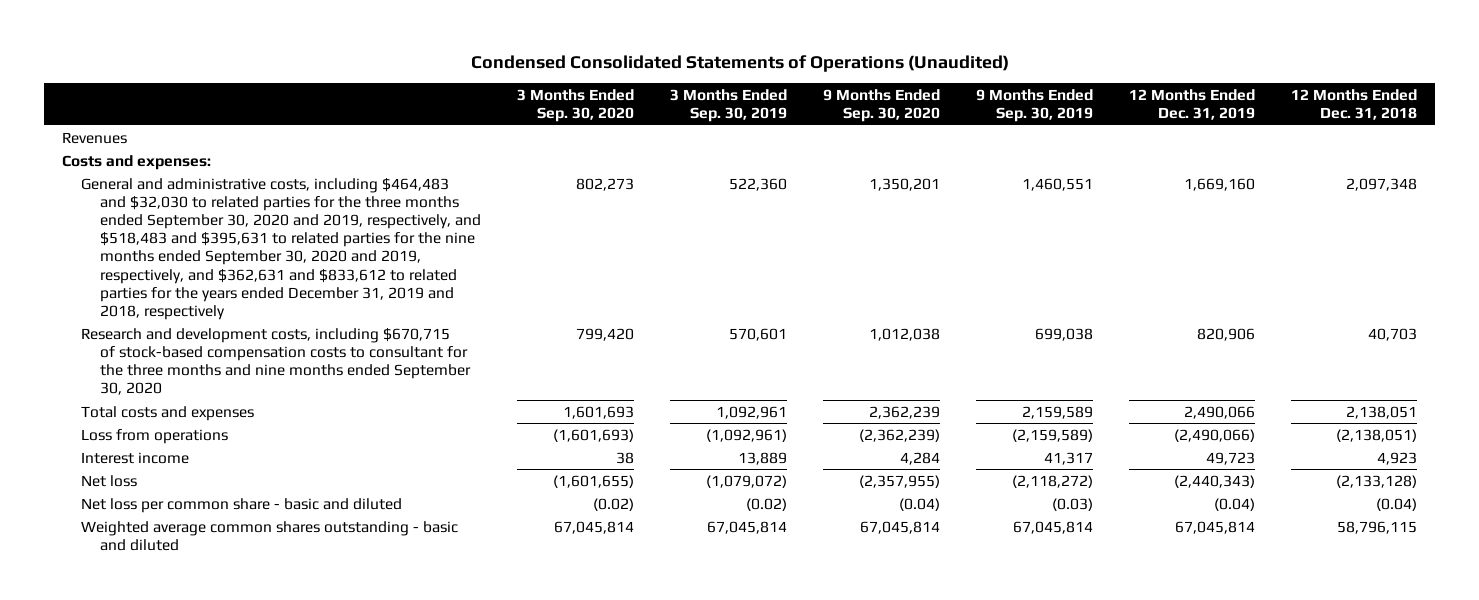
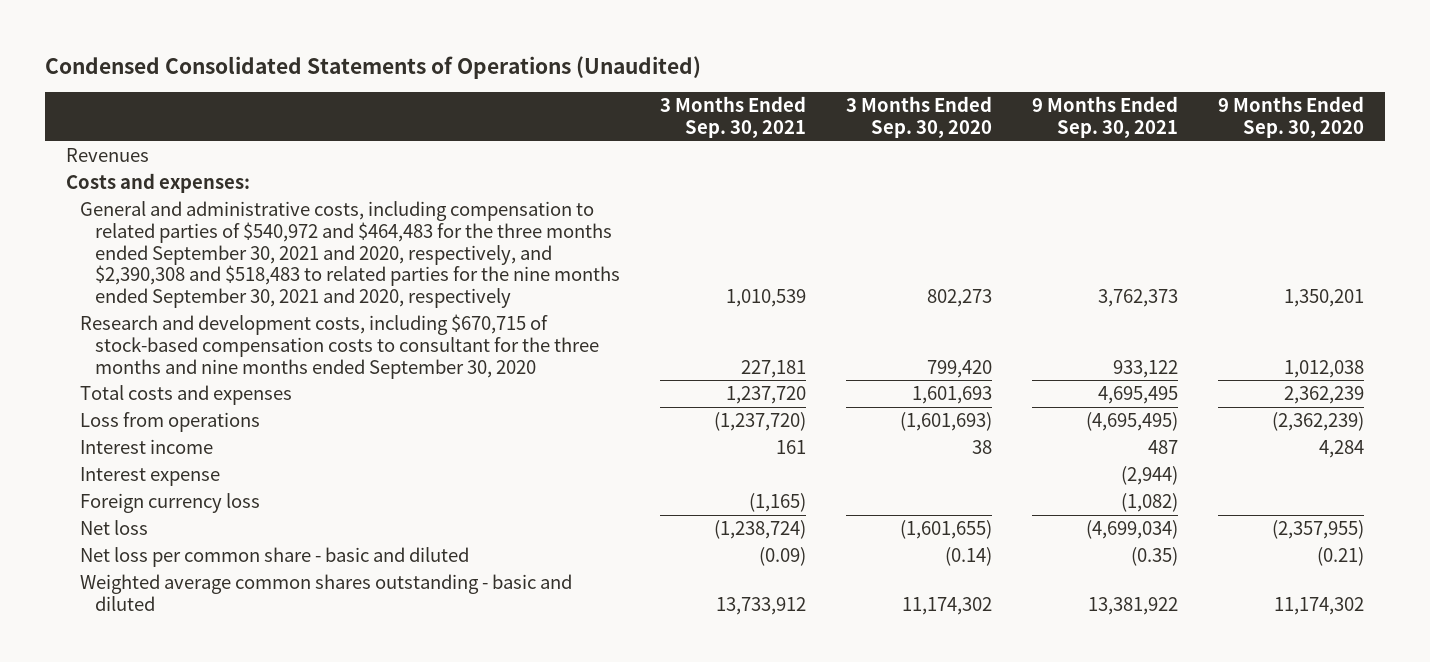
[670,89,788,123] 3 Months Ended Sep. 30, 2019 -> none
[976,89,1094,123] 9 Months Ended Sep. 30, 2019 -> none
[1129,89,1256,121] 12 Months Ended Dec. 31, 2019 -> none
[1291,89,1418,121] 12 Months Ended Dec. 31, 2018 -> none
none -> [659,96,806,139] 3 Months Ended Sep. 30, 2021
none -> [1032,96,1179,139] 9 Months Ended Sep. 30, 2021
[80,177,482,321] General and administrative costs, including $464,483 and $32,030 to related parties for the three months ended September 30, 2020 and 2019, respectively, and $518,483 and $395,631 to related parties for the nine months ended September 30, 2020 and 2019, respectively, and $362,631 and $833,612 to related parties for the years ended December 31, 2019 and 2018, respectively -> [80,201,620,309] General and administrative costs, including compensation to related parties of $540,972 and $464,483 for the three months ended September 30, 2021 and 2020, respectively, and $2,390,308 and $518,483 to related parties for the nine months ended September 30, 2021 and 2020, respectively
none -> [80,467,221,487] Interest expense
none -> [80,493,261,514] Foreign currency loss
[593,497,635,511] (0.02) -> [945,547,993,567] (0.14)
[899,497,941,511] (0.04) -> [1317,547,1365,567] (0.21)
[554,520,635,534] 67,045,814 -> [902,596,993,615] 11,174,302
[860,520,941,534] 67,045,814 -> [1274,596,1365,615] 11,174,302

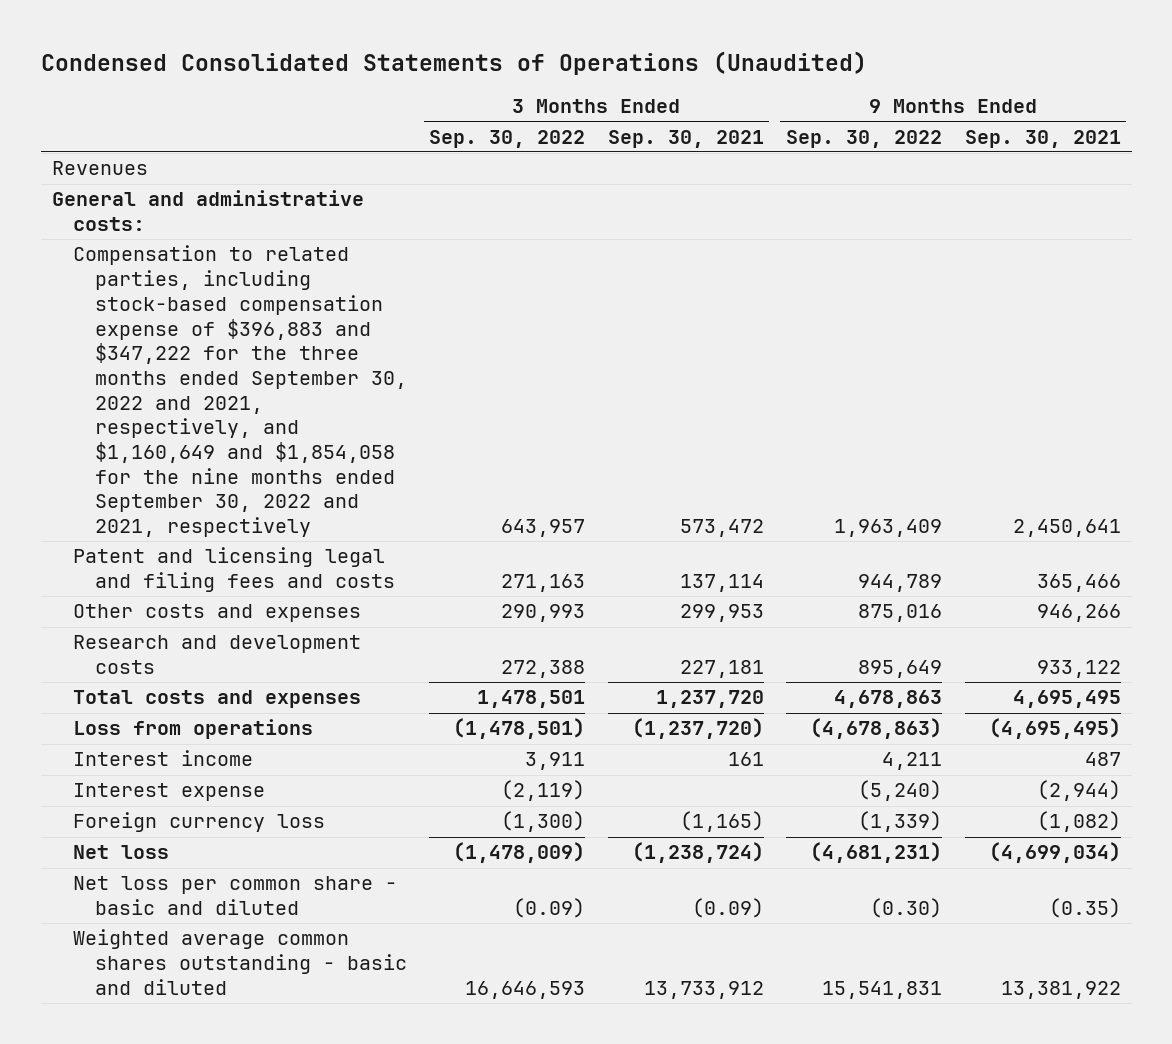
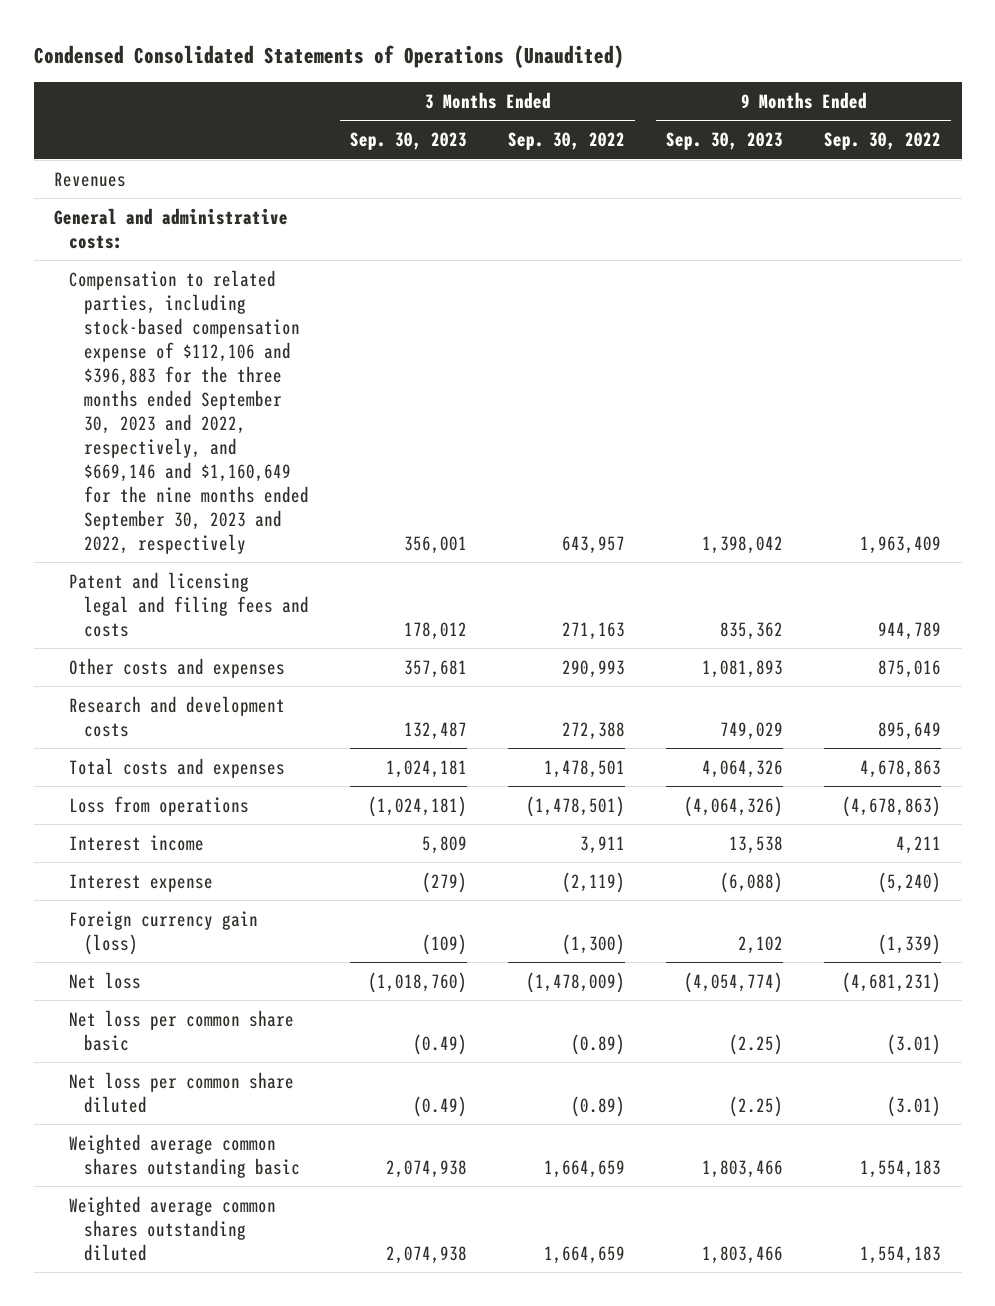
[607,129,764,148] Sep. 30, 2021 -> none
[964,129,1121,148] Sep. 30, 2021 -> none
none -> [350,132,468,151] Sep. 30, 2023
none -> [666,132,784,151] Sep. 30, 2023
[73,245,407,538] Compensation to related parties, including stock-based compensation expense of $396,883 and $347,222 for the three months ended September 30, 2022 and 2021, respectively, and $1,160,649 and $1,854,058 for the nine months ended September 30, 2022 and 2021, respectively -> [69,269,310,554] Compensation to related parties, including stock-based compensation expense of $112,106 and $396,883 for the three months ended September 30, 2023 and 2022, respectively, and $669,146 and $1,160,649 for the nine months ended September 30, 2023 and 2022, respectively
[73,812,326,833] Foreign currency loss -> [69,910,259,955] Foreign currency gain (loss)
[73,876,398,916] Net loss per common share - basic and diluted -> [69,1009,295,1051] Net loss per common share basic
[513,898,586,919] (0.09) -> [571,1033,626,1055] (0.89)
[870,898,943,919] (0.30) -> [887,1033,942,1055] (3.01)
none -> [69,1071,295,1113] Net loss per common share diluted
[73,929,407,995] Weighted average common shares outstanding - basic and diluted -> [69,1133,301,1178] Weighted average common shares outstanding basic
[465,980,586,999] 16,646,593 -> [544,1159,626,1178] 1,664,659
[822,980,943,999] 15,541,831 -> [860,1159,942,1178] 1,554,183
none -> [69,1195,277,1261] Weighted average common shares outstanding diluted

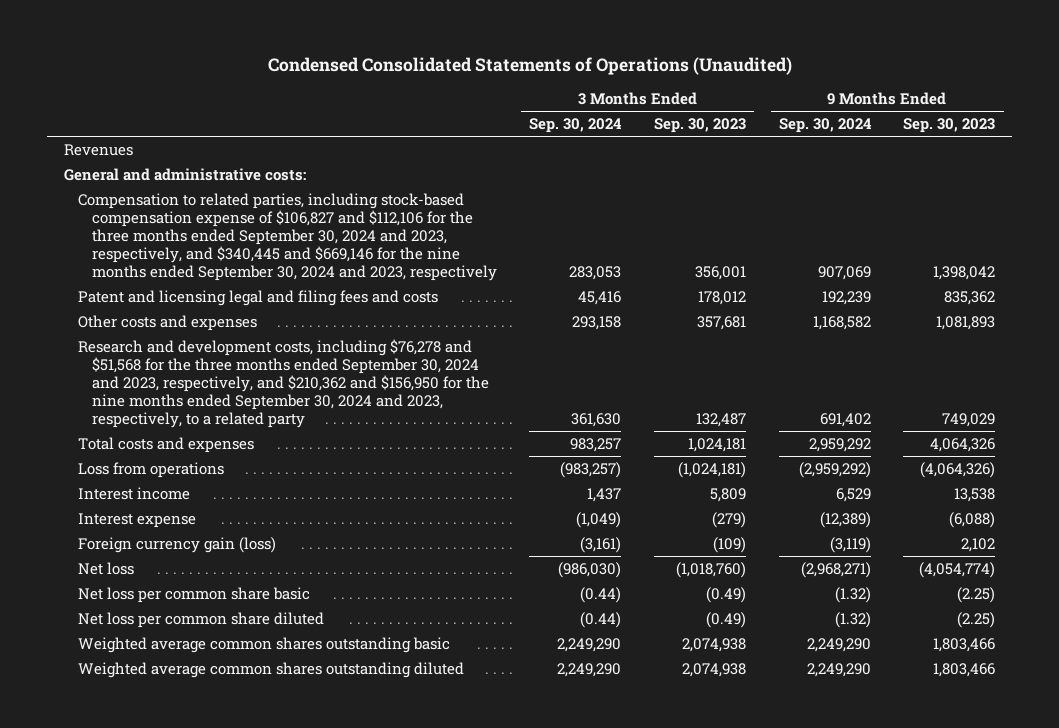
[508,132,626,151] Sep. 30, 2022 -> none
[824,132,942,151] Sep. 30, 2022 -> none
none -> [529,118,623,134] Sep. 30, 2024
none -> [778,118,872,134] Sep. 30, 2024
[69,269,310,554] Compensation to related parties, including stock-based compensation expense of $112,106 and $396,883 for the three months ended September 30, 2023 and 2022, respectively, and $669,146 and $1,160,649 for the nine months ended September 30, 2023 and 2022, respectively -> [77,192,497,282] Compensation to related parties, including stock-based compensation expense of $106,827 and $112,106 for the three months ended September 30, 2024 and 2023, respectively, and $340,445 and $669,146 for the nine months ended September 30, 2024 and 2023, respectively
[69,695,286,737] Research and development costs -> [77,338,489,429] Research and development costs, including $76,278 and $51,568 for the three months ended September 30, 2024 and 2023, respectively, and $210,362 and $156,950 for the nine months ended September 30, 2024 and 2023, respectively, to a related party

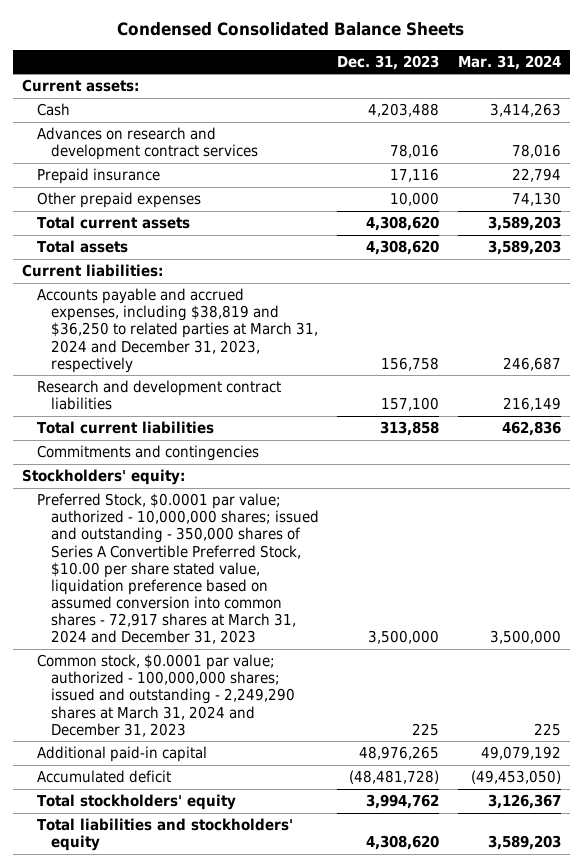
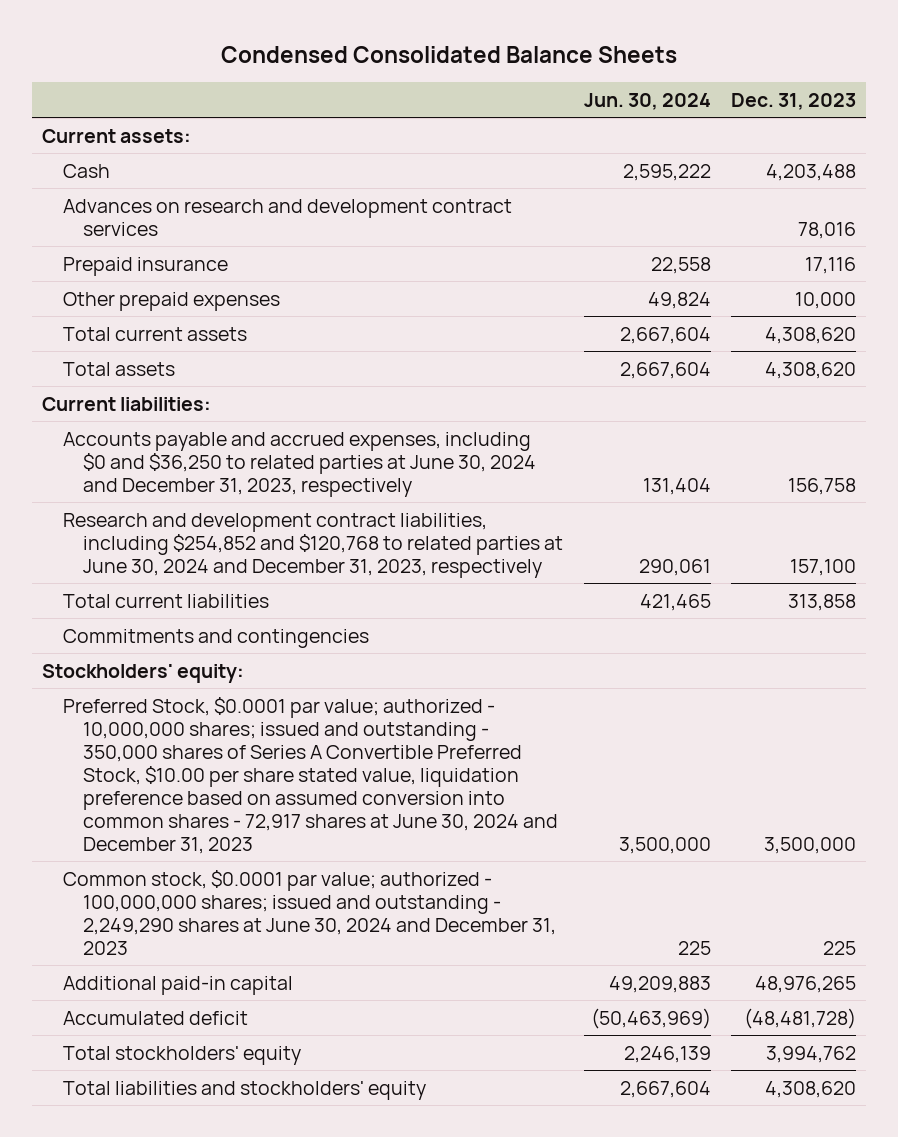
[457,54,561,70] Mar. 31, 2024 -> none
none -> [583,93,711,111] Jun. 30, 2024
[36,288,319,373] Accounts payable and accrued expenses, including $38,819 and $36,250 to related parties at March 31, 2024 and December 31, 2023, respectively -> [62,431,537,497] Accounts payable and accrued expenses, including $0 and $36,250 to related parties at June 30, 2024 and December 31, 2023, respectively
[36,380,281,411] Research and development contract liabilities -> [62,512,564,578] Research and development contract liabilities, including $254,852 and $120,768 to related parties at June 30, 2024 and December 31, 2023, respectively
[36,493,320,645] Preferred Stock, $0.0001 par value; authorized - 10,000,000 shares; issued and outstanding - 350,000 shares of Series A Convertible Preferred Stock, $10.00 per share stated value, liquidation preference based on assumed conversion into common shares - 72,917 shares at March 31, 2024 and December 31, 2023 -> [62,696,559,854] Preferred Stock, $0.0001 par value; authorized - 10,000,000 shares; issued and outstanding - 350,000 shares of Series A Convertible Preferred Stock, $10.00 per share stated value, liquidation preference based on assumed conversion into common shares - 72,917 shares at June 30, 2024 and December 31, 2023
[36,654,296,737] Common stock, $0.0001 par value; authorized - 100,000,000 shares; issued and outstanding - 2,249,290 shares at March 31, 2024 and December 31, 2023 -> [62,869,557,955] Common stock, $0.0001 par value; authorized - 100,000,000 shares; issued and outstanding - 2,249,290 shares at June 30, 2024 and December 31, 2023

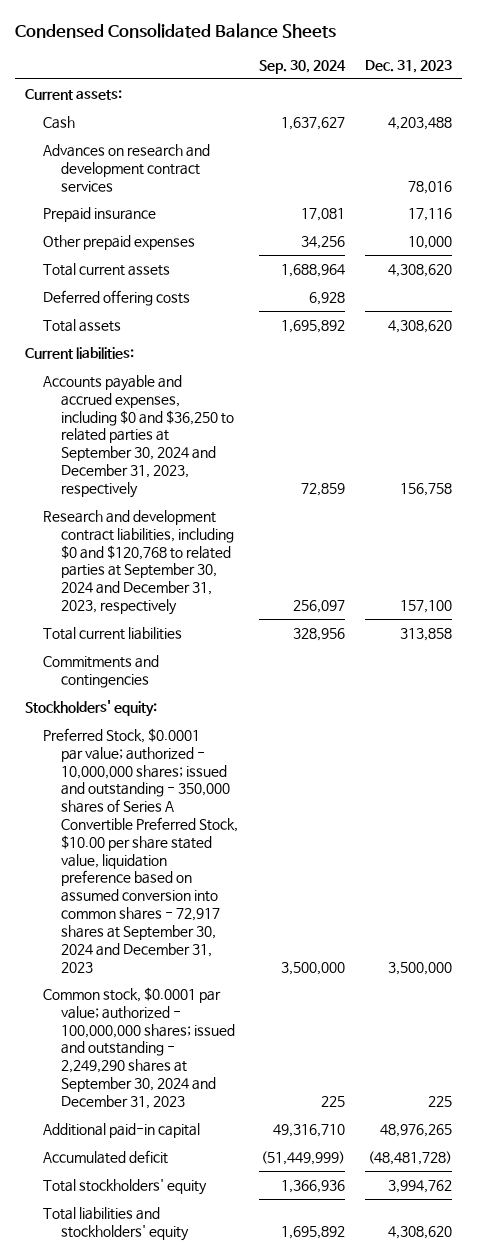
[583,93,711,111] Jun. 30, 2024 -> none
none -> [258,59,346,74] Sep. 30, 2024
none -> [43,289,191,306] Deferred offering costs
[62,431,537,497] Accounts payable and accrued expenses, including $0 and $36,250 to related parties at June 30, 2024 and December 31, 2023, respectively -> [43,374,235,498] Accounts payable and accrued expenses, including $0 and $36,250 to related parties at September 30, 2024 and December 31, 2023, respectively
[62,512,564,578] Research and development contract liabilities, including $254,852 and $120,768 to related parties at June 30, 2024 and December 31, 2023, respectively -> [43,509,235,616] Research and development contract liabilities, including $0 and $120,768 to related parties at September 30, 2024 and December 31, 2023, respectively
[62,696,559,854] Preferred Stock, $0.0001 par value; authorized - 10,000,000 shares; issued and outstanding - 350,000 shares of Series A Convertible Preferred Stock, $10.00 per share stated value, liquidation preference based on assumed conversion into common shares - 72,917 shares at June 30, 2024 and December 31, 2023 -> [43,727,239,973] Preferred Stock, $0.0001 par value; authorized - 10,000,000 shares; issued and outstanding - 350,000 shares of Series A Convertible Preferred Stock, $10.00 per share stated value, liquidation preference based on assumed conversion into common shares - 72,917 shares at September 30, 2024 and December 31, 2023
[62,869,557,955] Common stock, $0.0001 par value; authorized - 100,000,000 shares; issued and outstanding - 2,249,290 shares at June 30, 2024 and December 31, 2023 -> [43,986,236,1109] Common stock, $0.0001 par value; authorized - 100,000,000 shares; issued and outstanding - 2,249,290 shares at September 30, 2024 and December 31, 2023

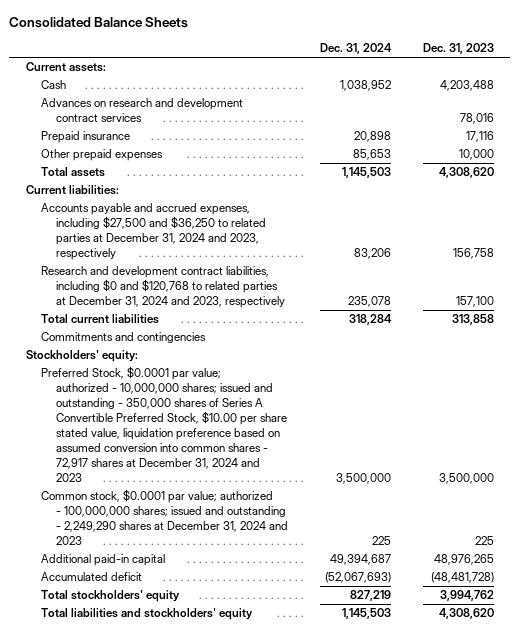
[14,22,336,38] Condensed Consolidated Balance Sheets -> [9,17,189,29] Consolidated Balance Sheets
[258,59,346,74] Sep. 30, 2024 -> none
none -> [319,43,392,55] Dec. 31, 2024
[43,262,171,276] Total current assets -> none
[43,289,191,306] Deferred offering costs -> none
[43,374,235,498] Accounts payable and accrued expenses, including $0 and $36,250 to related parties at September 30, 2024 and December 31, 2023, respectively -> [40,203,266,261] Accounts payable and accrued expenses, including $27,500 and $36,250 to related parties at December 31, 2024 and 2023, respectively
[43,509,235,616] Research and development contract liabilities, including $0 and $120,768 to related parties at September 30, 2024 and December 31, 2023, respectively -> [40,266,285,309] Research and development contract liabilities, including $0 and $120,768 to related parties at December 31, 2024 and 2023, respectively
[43,727,239,973] Preferred Stock, $0.0001 par value; authorized - 10,000,000 shares; issued and outstanding - 350,000 shares of Series A Convertible Preferred Stock, $10.00 per share stated value, liquidation preference based on assumed conversion into common shares - 72,917 shares at September 30, 2024 and December 31, 2023 -> [40,366,287,482] Preferred Stock, $0.0001 par value; authorized - 10,000,000 shares; issued and outstanding - 350,000 shares of Series A Convertible Preferred Stock, $10.00 per share stated value, liquidation preference based on assumed conversion into common shares - 72,917 shares at December 31, 2024 and 2023
[43,986,236,1109] Common stock, $0.0001 par value; authorized - 100,000,000 shares; issued and outstanding - 2,249,290 shares at September 30, 2024 and December 31, 2023 -> [40,489,288,546] Common stock, $0.0001 par value; authorized - 100,000,000 shares; issued and outstanding - 2,249,290 shares at December 31, 2024 and 2023

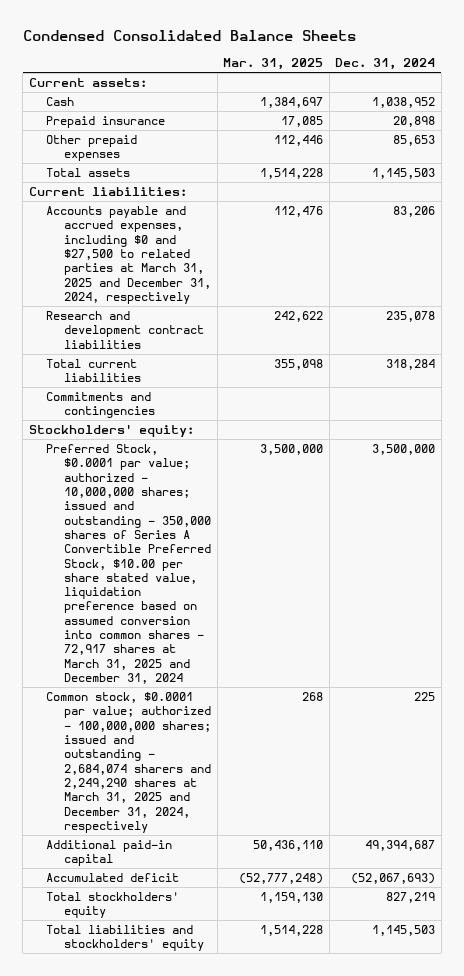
[9,17,189,29] Consolidated Balance Sheets -> [22,30,356,42] Condensed Consolidated Balance Sheets
[422,43,494,55] Dec. 31, 2023 -> none
none -> [223,58,324,71] Mar. 31, 2025
[40,98,243,123] Advances on research and development contract services -> none
[40,203,266,261] Accounts payable and accrued expenses, including $27,500 and $36,250 to related parties at December 31, 2024 and 2023, respectively -> [46,206,212,304] Accounts payable and accrued expenses, including $0 and $27,500 to related parties at March 31, 2025 and December 31, 2024, respectively
[40,266,285,309] Research and development contract liabilities, including $0 and $120,768 to related parties at December 31, 2024 and 2023, respectively -> [46,311,205,349] Research and development contract liabilities
[40,366,287,482] Preferred Stock, $0.0001 par value; authorized - 10,000,000 shares; issued and outstanding - 350,000 shares of Series A Convertible Preferred Stock, $10.00 per share stated value, liquidation preference based on assumed conversion into common shares - 72,917 shares at December 31, 2024 and 2023 -> [46,444,212,685] Preferred Stock, $0.0001 par value; authorized - 10,000,000 shares; issued and outstanding - 350,000 shares of Series A Convertible Preferred Stock, $10.00 per share stated value, liquidation preference based on assumed conversion into common shares - 72,917 shares at March 31, 2025 and December 31, 2024
[40,489,288,546] Common stock, $0.0001 par value; authorized - 100,000,000 shares; issued and outstanding - 2,249,290 shares at December 31, 2024 and 2023 -> [46,692,212,833] Common stock, $0.0001 par value; authorized - 100,000,000 shares; issued and outstanding - 2,684,074 sharers and 2,249,290 shares at March 31, 2025 and December 31, 2024, respectively

